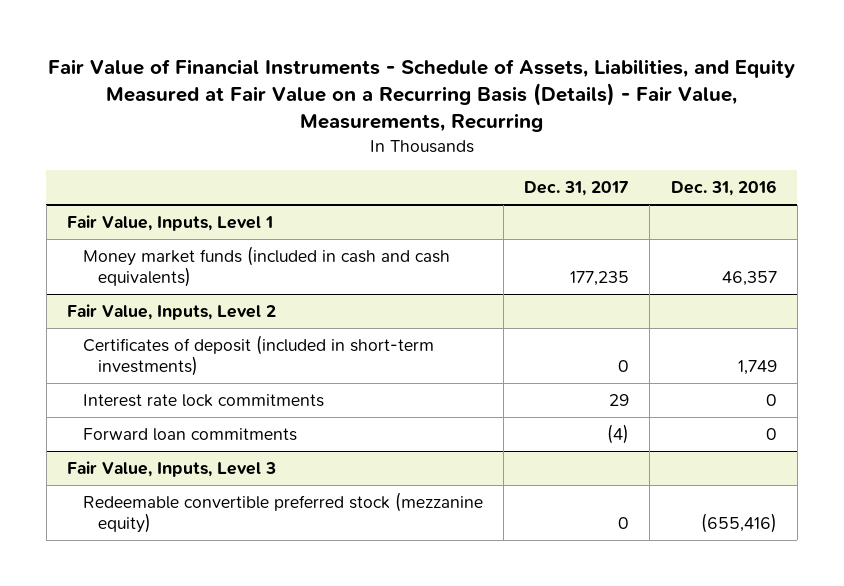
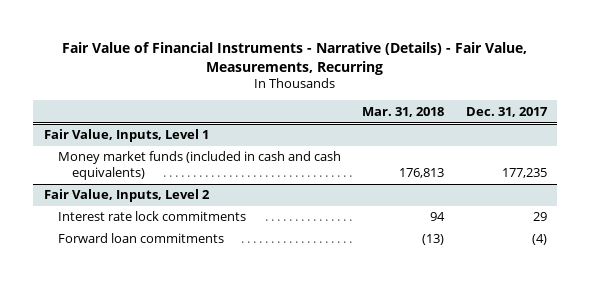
[47,58,795,133] Fair Value of Financial Instruments - Schedule of Assets, Liabilities, and Equity Measured at Fair Value on a Recurring Basis (Details) - Fair Value, Measurements, Recurring -> [62,41,528,75] Fair Value of Financial Instruments - Narrative (Details) - Fair Value, Measurements, Recurring
[670,180,777,197] Dec. 31, 2016 -> none
none -> [362,106,445,117] Mar. 31, 2018
[82,335,434,377] Certificates of deposit (included in short-term investments) -> none
[66,461,276,478] Fair Value, Inputs, Level 3 -> none
[82,492,483,534] Redeemable convertible preferred stock (mezzanine equity) -> none

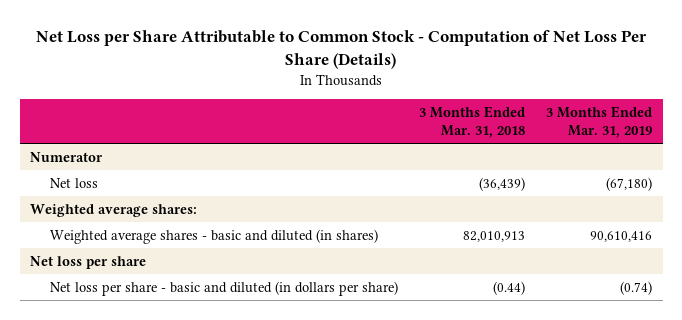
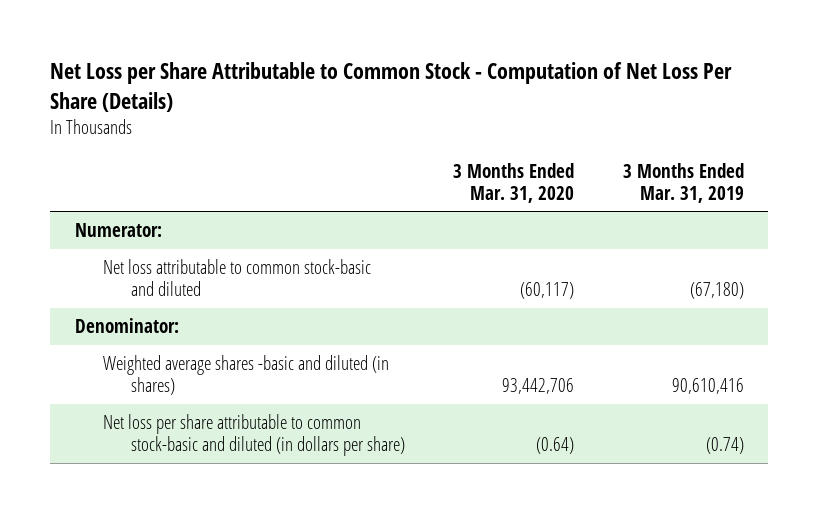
[419,106,526,139] 3 Months Ended Mar. 31, 2018 -> none
none -> [453,162,575,203] 3 Months Ended Mar. 31, 2020
[30,203,198,217] Weighted average shares: -> none
[30,255,147,269] Net loss per share -> none
[30,151,104,162] Numerator -> [74,222,162,237] Numerator:
[50,177,99,188] Net loss -> [102,258,371,297] Net loss attributable to common stock-basic and diluted
none -> [74,317,179,333] Denominator:
[50,228,379,244] Weighted average shares - basic and diluted (in shares) -> [102,354,389,396] Weighted average shares -basic and diluted (in shares)
[50,280,399,296] Net loss per share - basic and diluted (in dollars per share) -> [102,413,405,457] Net loss per share attributable to common stock-basic and diluted (in dollars per share)

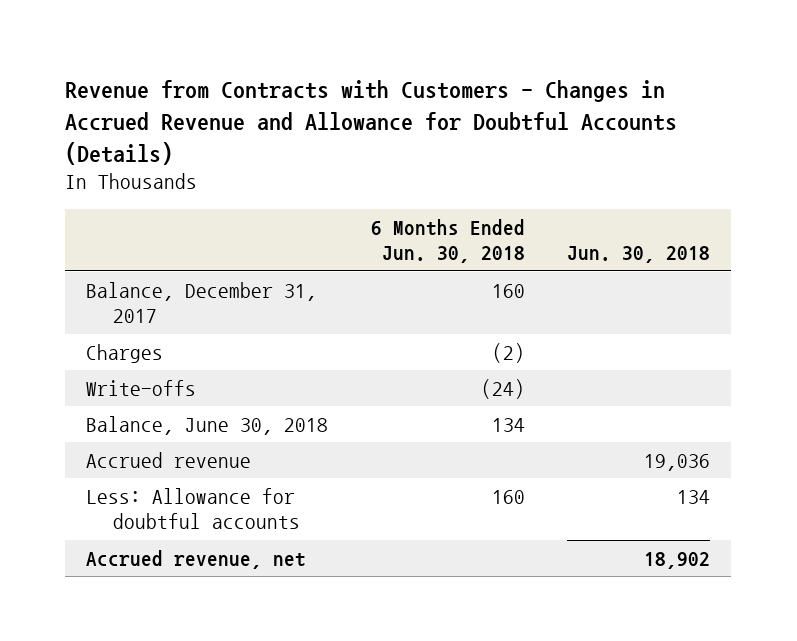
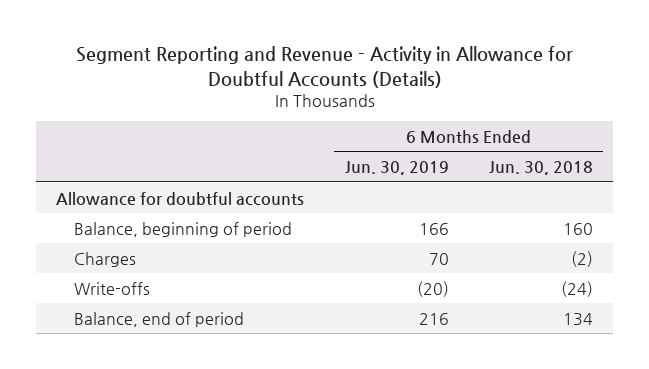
[65,80,678,165] Revenue from Contracts with Customers - Changes in Accrued Revenue and Allowance for Doubtful Accounts (Details) -> [75,46,573,88] Segment Reporting and Revenue - Activity in Allowance for Doubtful Accounts (Details)
[567,245,711,263] Jun. 30, 2018 -> none
none -> [344,161,449,176] Jun. 30, 2019
none -> [56,191,305,206] Allowance for doubtful accounts
[86,281,318,324] Balance, December 31, 2017 -> [73,221,292,237] Balance, beginning of period
[86,451,252,468] Accrued revenue -> none
[86,487,301,530] Less: Allowance for doubtful accounts -> none
[86,549,307,569] Accrued revenue, net -> none
[86,415,329,435] Balance, June 30, 2018 -> [73,311,244,327] Balance, end of period

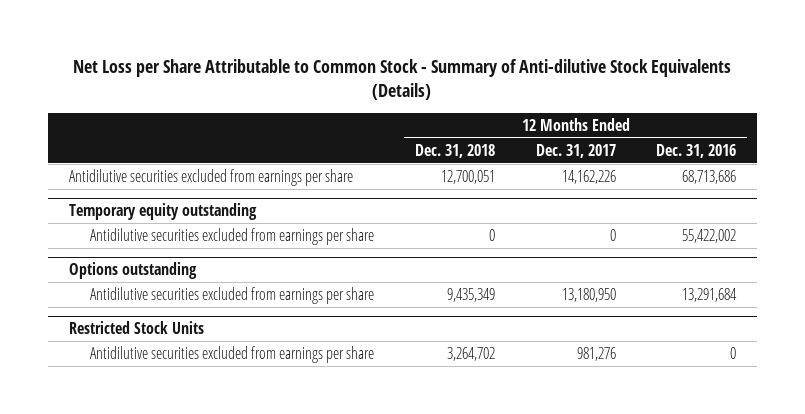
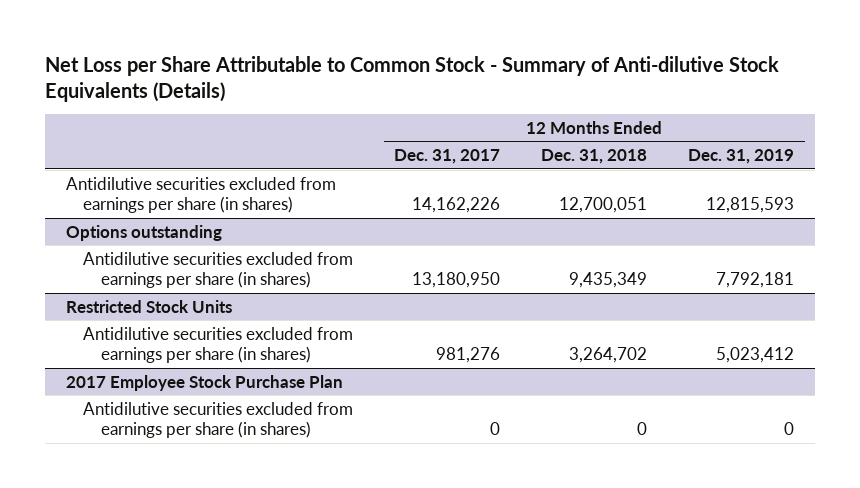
[656,144,737,159] Dec. 31, 2016 -> none
none -> [688,149,795,165] Dec. 31, 2019
[68,203,257,221] Temporary equity outstanding -> none
[89,228,374,246] Antidilutive securities excluded from earnings per share -> none
[68,169,353,187] Antidilutive securities excluded from earnings per share -> [65,176,336,213] Antidilutive securities excluded from earnings per share (in shares)
[89,287,374,305] Antidilutive securities excluded from earnings per share -> [83,251,354,288] Antidilutive securities excluded from earnings per share (in shares)
[89,346,374,364] Antidilutive securities excluded from earnings per share -> [83,326,354,363] Antidilutive securities excluded from earnings per share (in shares)
none -> [65,374,343,391] 2017 Employee Stock Purchase Plan
none -> [83,401,354,438] Antidilutive securities excluded from earnings per share (in shares)

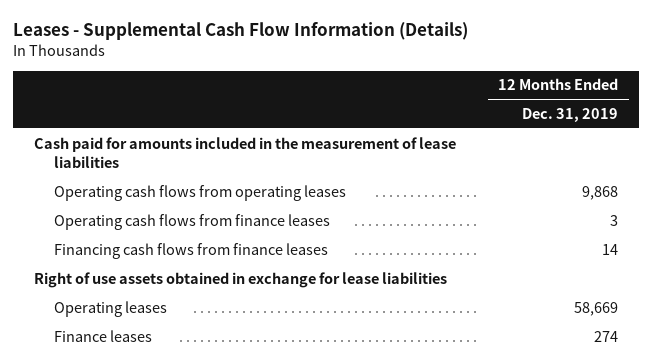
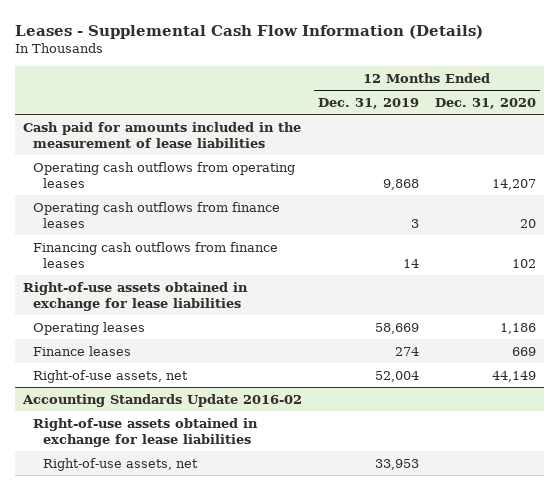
none -> [434,98,536,110] Dec. 31, 2020
[53,184,346,201] Operating cash flows from operating leases -> [33,161,296,188] Operating cash outflows from operating leases
[53,213,330,230] Operating cash flows from finance leases -> [33,201,281,228] Operating cash outflows from finance leases
[53,242,328,259] Financing cash flows from finance leases -> [33,241,279,268] Financing cash outflows from finance leases
[34,271,448,288] Right of use assets obtained in exchange for lease liabilities -> [23,281,249,311] Right-of-use assets obtained in exchange for lease liabilities
none -> [33,369,189,383] Right-of-use assets, net
none -> [22,393,303,407] Accounting Standards Update 2016-02
none -> [33,417,259,447] Right-of-use assets obtained in exchange for lease liabilities
none -> [43,457,199,471] Right-of-use assets, net

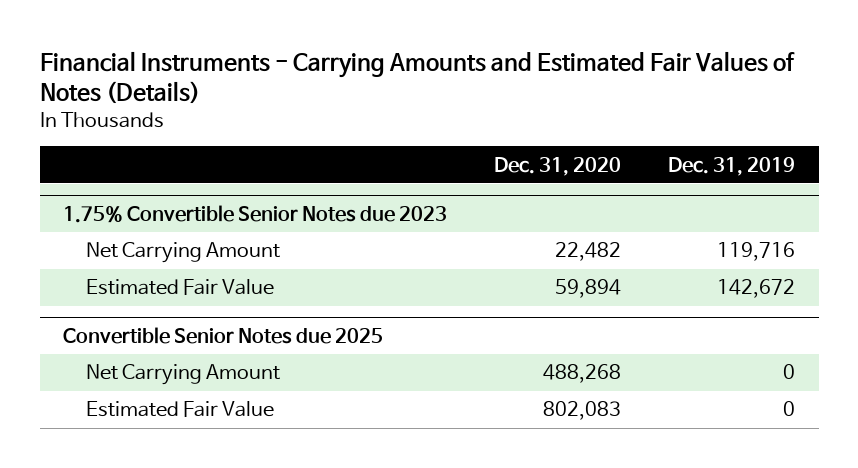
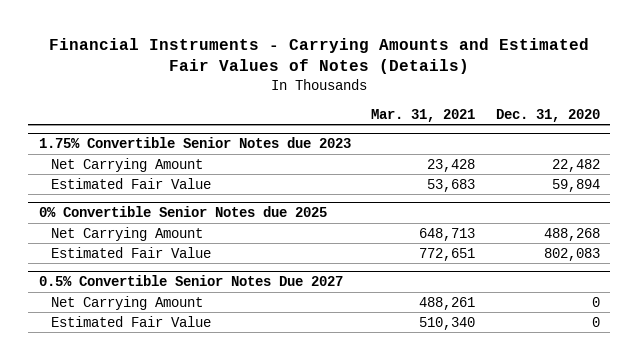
[668,156,796,176] Dec. 31, 2019 -> none
none -> [371,108,476,122] Mar. 31, 2021
[63,327,384,345] Convertible Senior Notes due 2025 -> [38,206,327,218] 0% Convertible Senior Notes due 2025
none -> [38,275,343,287] 0.5% Convertible Senior Notes Due 2027
none -> [51,295,204,310] Net Carrying Amount
none -> [51,315,212,327] Estimated Fair Value

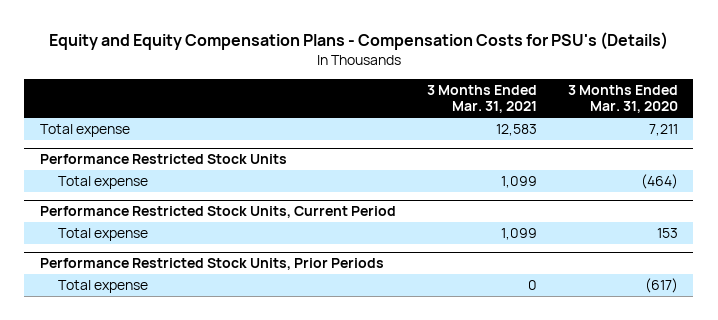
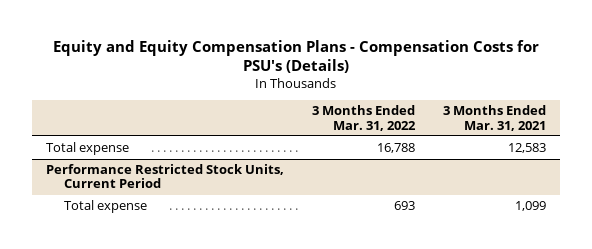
[567,84,678,114] 3 Months Ended Mar. 31, 2020 -> none
none -> [312,105,417,131] 3 Months Ended Mar. 31, 2022
[39,154,287,165] Performance Restricted Stock Units -> none
[57,176,148,190] Total expense -> none
[39,258,384,271] Performance Restricted Stock Units, Prior Periods -> none
[57,280,148,294] Total expense -> none

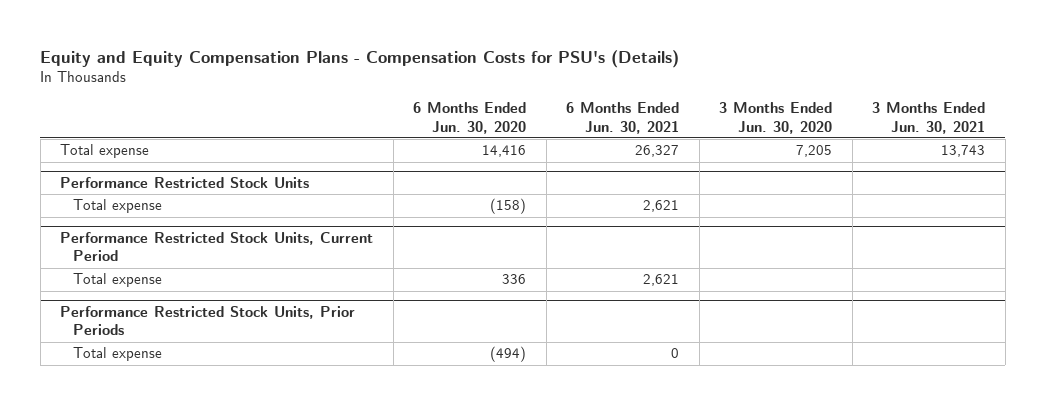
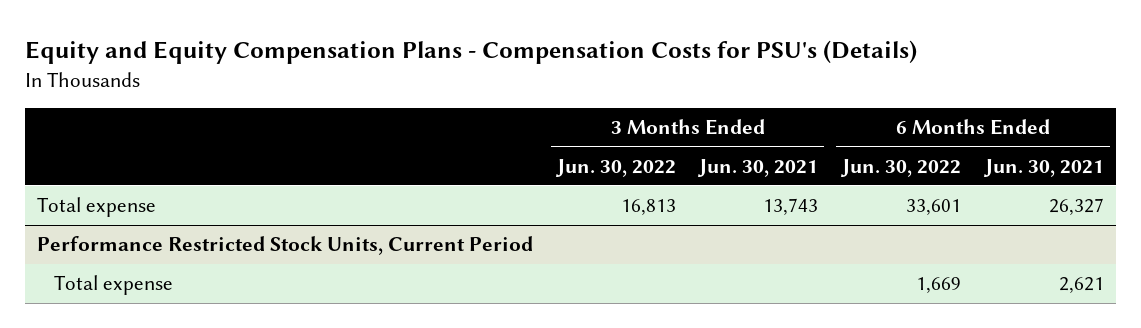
[413,101,527,134] 6 Months Ended Jun. 30, 2020 -> none
[719,101,833,134] 3 Months Ended Jun. 30, 2020 -> none
none -> [554,158,676,177] Jun. 30, 2022
none -> [840,158,962,177] Jun. 30, 2022
[60,176,310,188] Performance Restricted Stock Units -> none
[73,199,163,214] Total expense -> none
[60,305,356,336] Performance Restricted Stock Units, Prior Periods -> none
[73,347,163,362] Total expense -> none

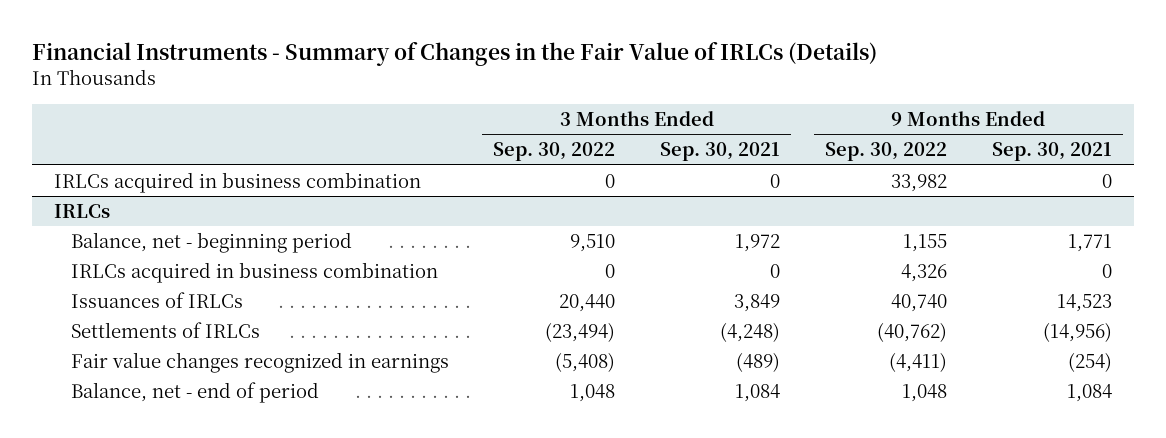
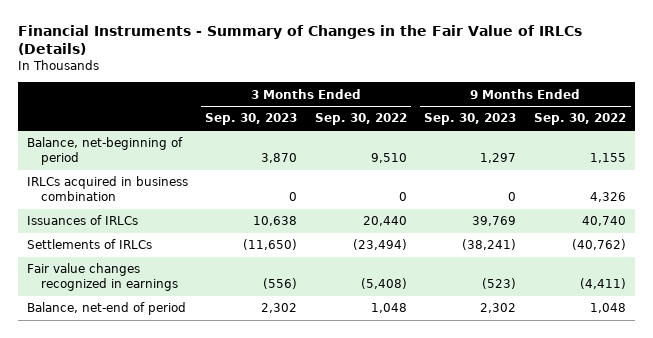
[660,142,781,162] Sep. 30, 2021 -> none
[991,142,1112,162] Sep. 30, 2021 -> none
none -> [205,113,298,126] Sep. 30, 2023
none -> [424,113,517,126] Sep. 30, 2023
[54,171,422,193] IRLCs acquired in business combination -> none
[54,203,111,218] IRLCs -> none
[70,231,352,253] Balance, net - beginning period -> [26,137,183,166] Balance, net-beginning of period
[70,381,319,403] Balance, net - end of period -> [26,302,186,316] Balance, net-end of period

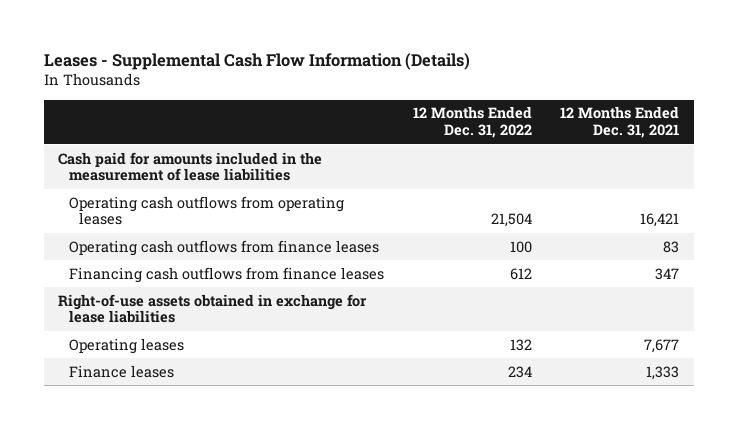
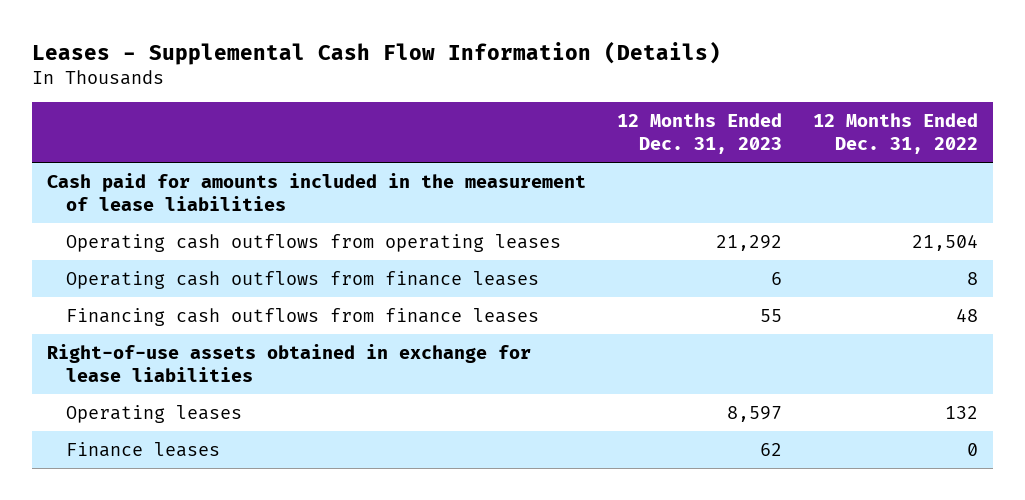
[560,106,680,139] 12 Months Ended Dec. 31, 2021 -> none
none -> [617,113,783,155] 12 Months Ended Dec. 31, 2023
[509,240,532,253] 100 -> [966,271,978,285] 8
[509,267,532,280] 612 -> [955,308,978,322] 48
[507,365,532,378] 234 -> [966,442,978,456] 0

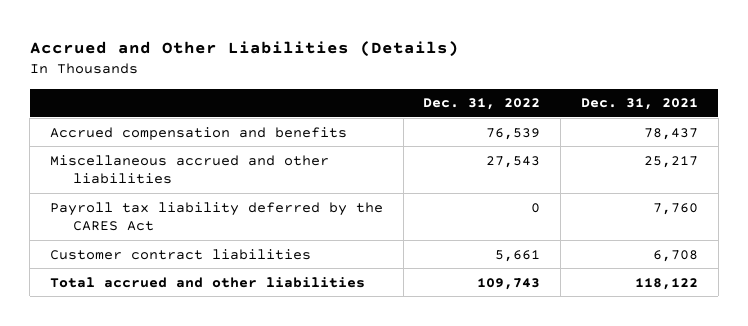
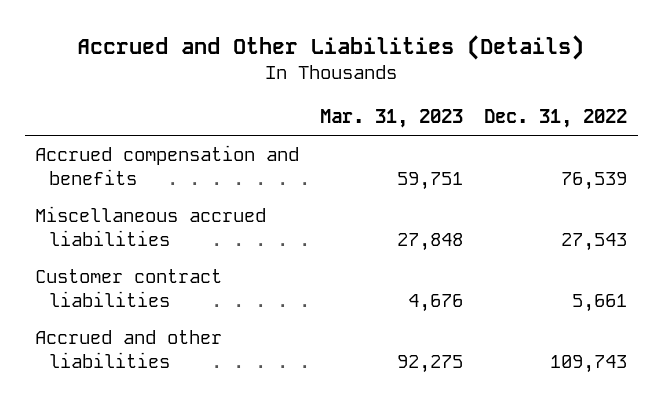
[581,98,699,111] Dec. 31, 2021 -> none
none -> [320,109,464,129] Mar. 31, 2023
[49,201,383,232] Payroll tax liability deferred by the CARES Act -> none
[49,154,329,185] Miscellaneous accrued and other liabilities -> [35,206,267,246] Miscellaneous accrued liabilities
[49,276,365,288] Total accrued and other liabilities -> [35,330,223,368] Accrued and other liabilities

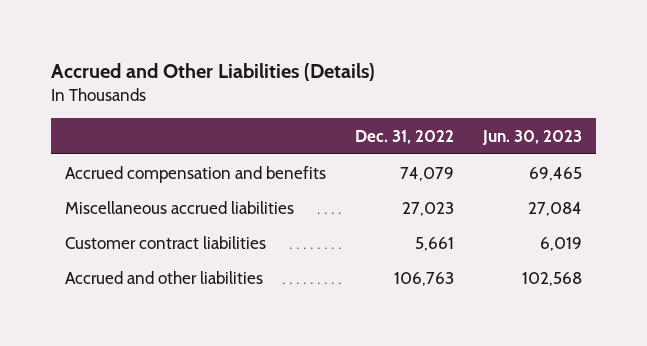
[320,109,464,129] Mar. 31, 2023 -> none
none -> [481,129,582,145] Jun. 30, 2023
[561,171,628,190] 76,539 -> [399,166,454,181] 74,079
[561,232,628,251] 27,543 -> [401,201,454,216] 27,023
[550,354,628,373] 109,743 -> [393,271,454,286] 106,763

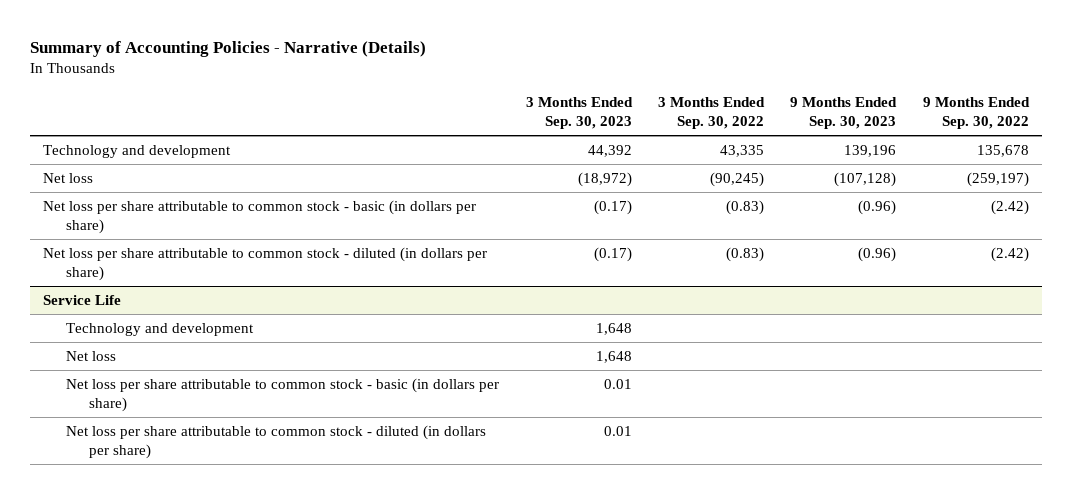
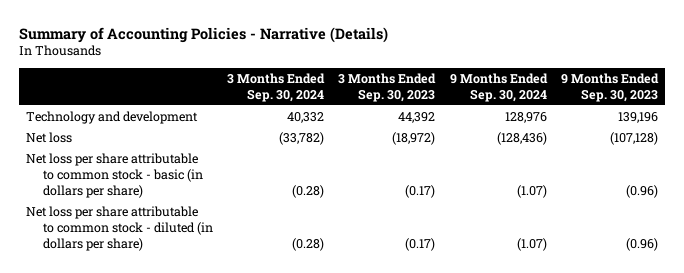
[658,97,766,130] 3 Months Ended Sep. 30, 2022 -> none
[922,97,1030,130] 9 Months Ended Sep. 30, 2022 -> none
none -> [227,72,326,102] 3 Months Ended Sep. 30, 2024
none -> [449,72,548,102] 9 Months Ended Sep. 30, 2024
[43,294,122,305] Service Life -> none
[66,322,255,336] Technology and development -> none
[66,350,117,361] Net loss -> none
[66,377,500,412] Net loss per share attributable to common stock - basic (in dollars per share) -> none
[66,424,487,459] Net loss per share attributable to common stock - diluted (in dollars per share) -> none

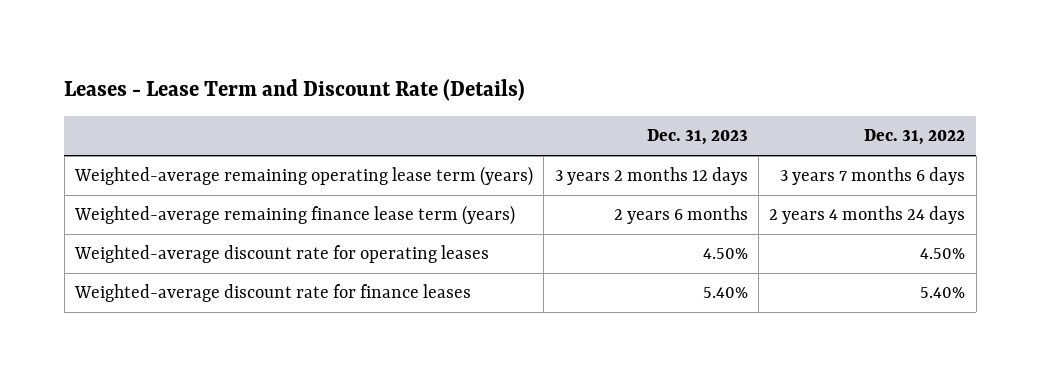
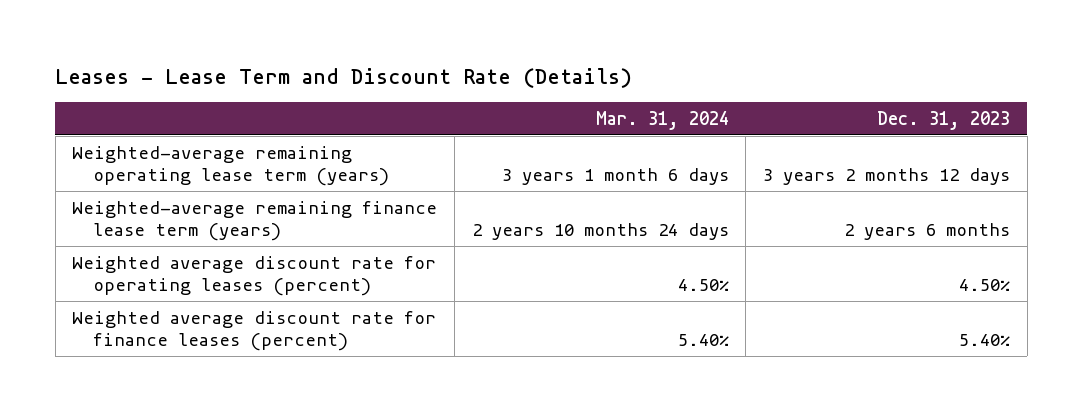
[864,129,966,146] Dec. 31, 2022 -> none
none -> [595,110,729,130] Mar. 31, 2024
[73,245,489,264] Weighted-average discount rate for operating leases -> [72,255,437,297] Weighted average discount rate for operating leases (percent)
[73,284,471,303] Weighted-average discount rate for finance leases -> [72,310,437,352] Weighted average discount rate for finance leases (percent)

